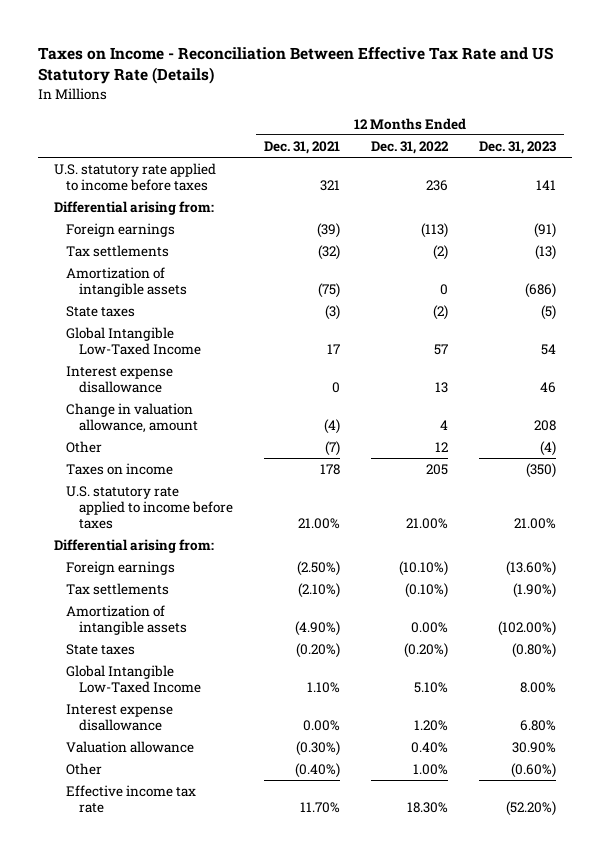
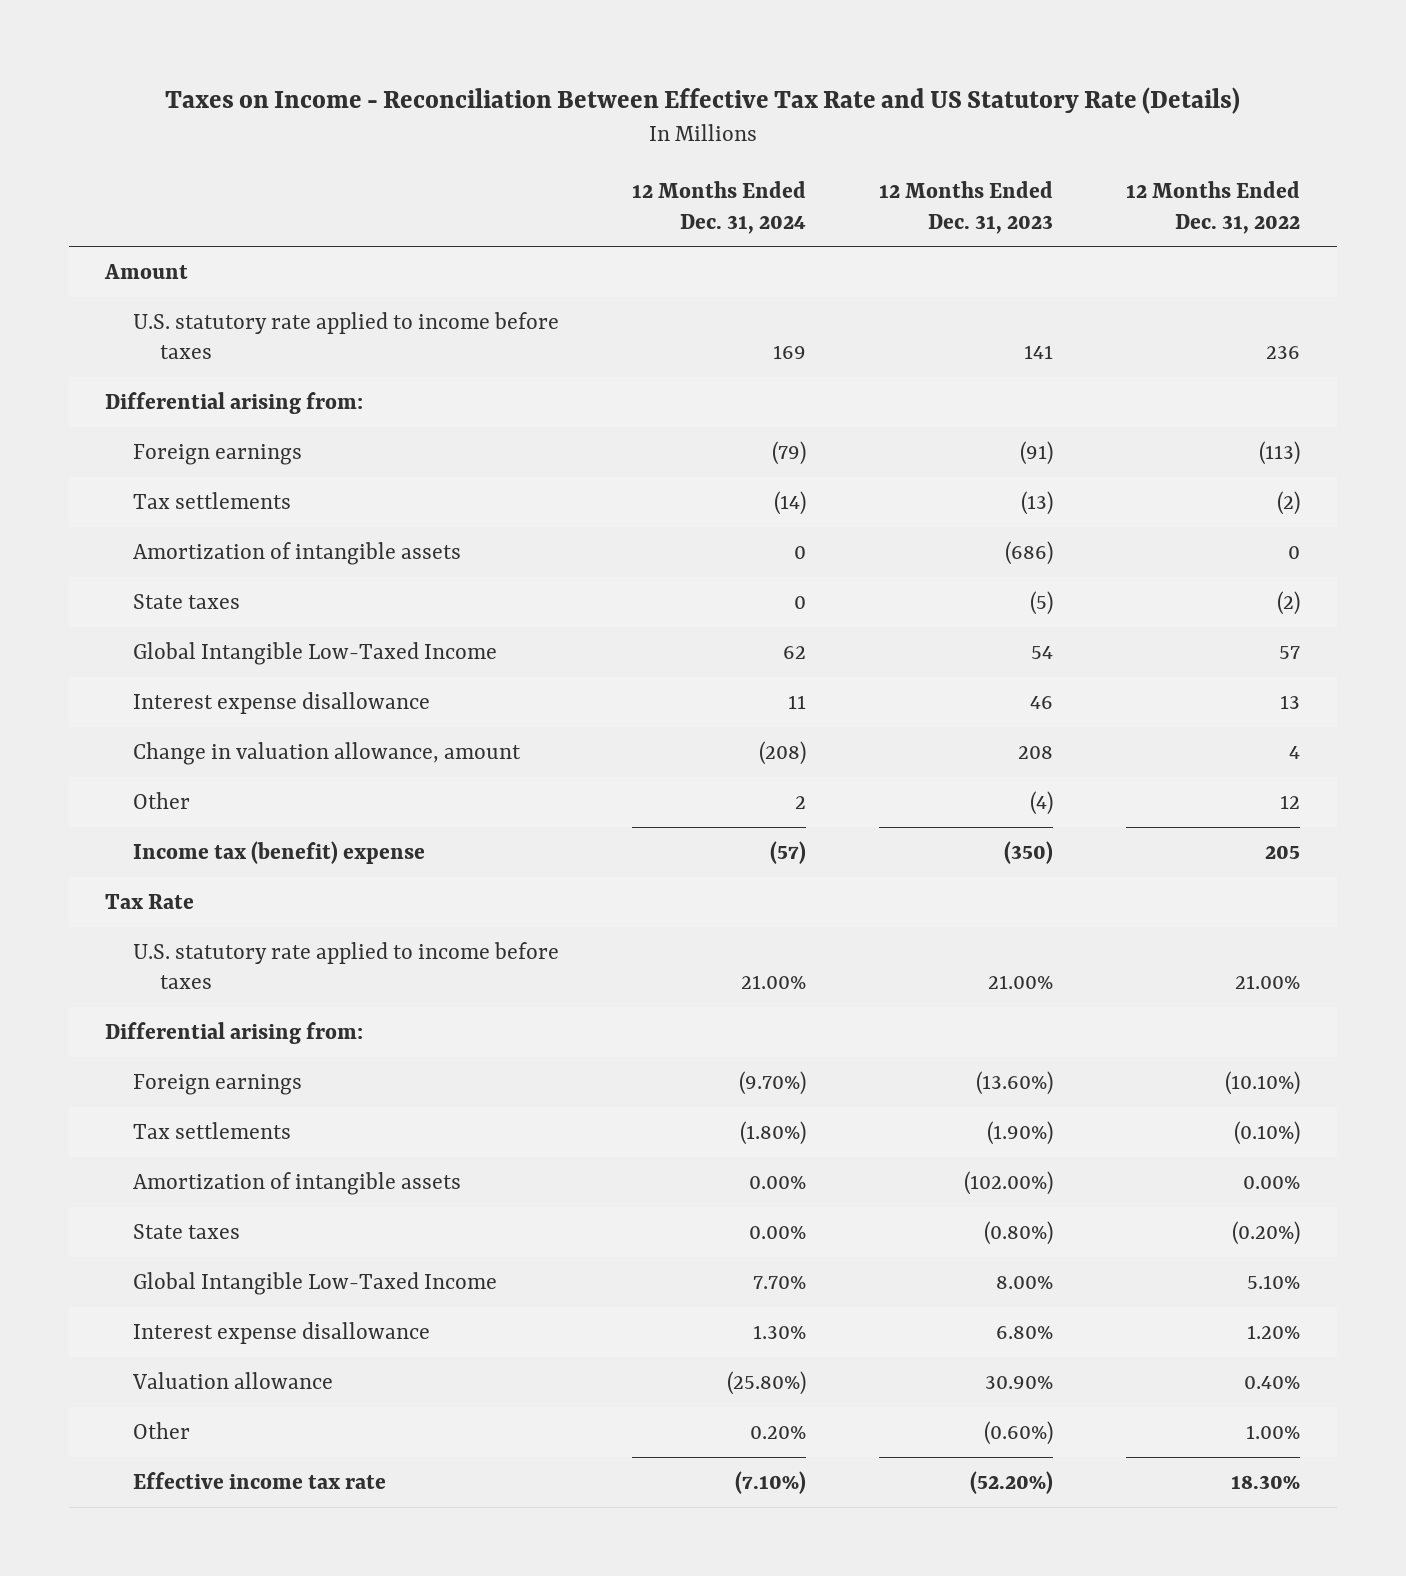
[264,141,341,155] Dec. 31, 2021 -> none
none -> [632,181,807,234] 12 Months Ended Dec. 31, 2024
none -> [104,263,189,279] Amount
[66,463,174,476] Taxes on income -> [132,840,425,864] Income tax (benefit) expense
none -> [105,893,195,909] Tax Rate

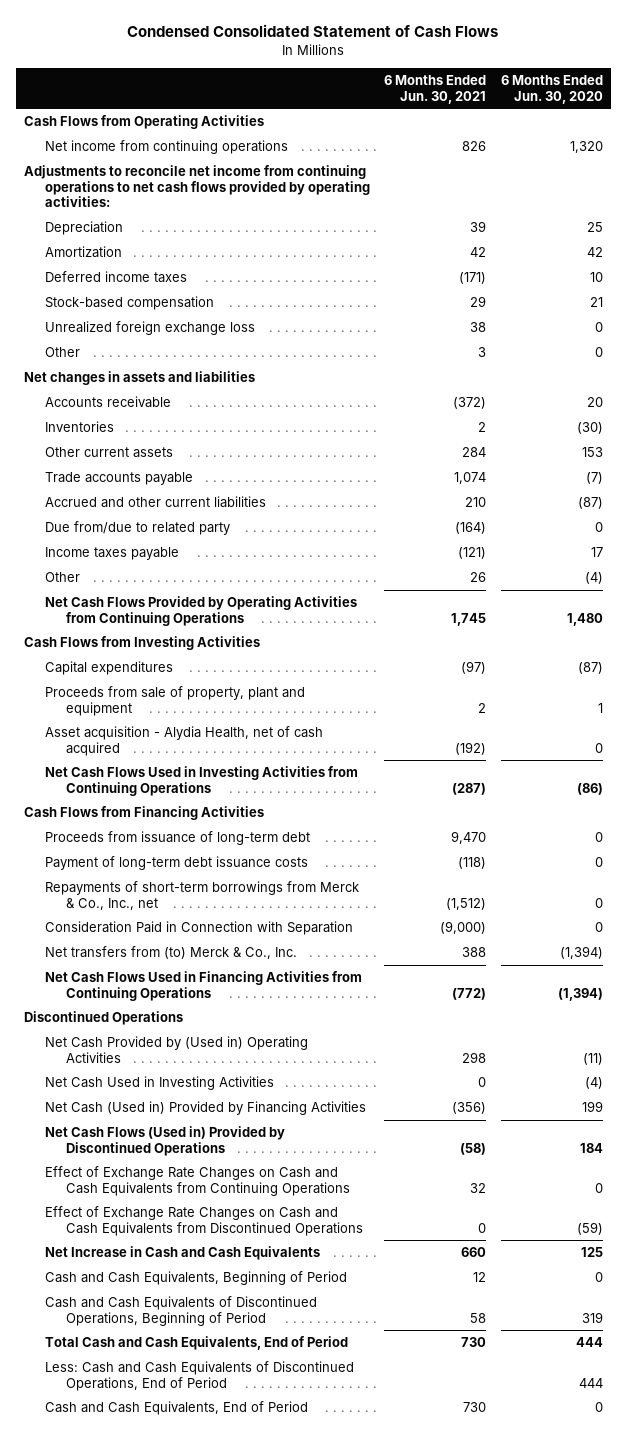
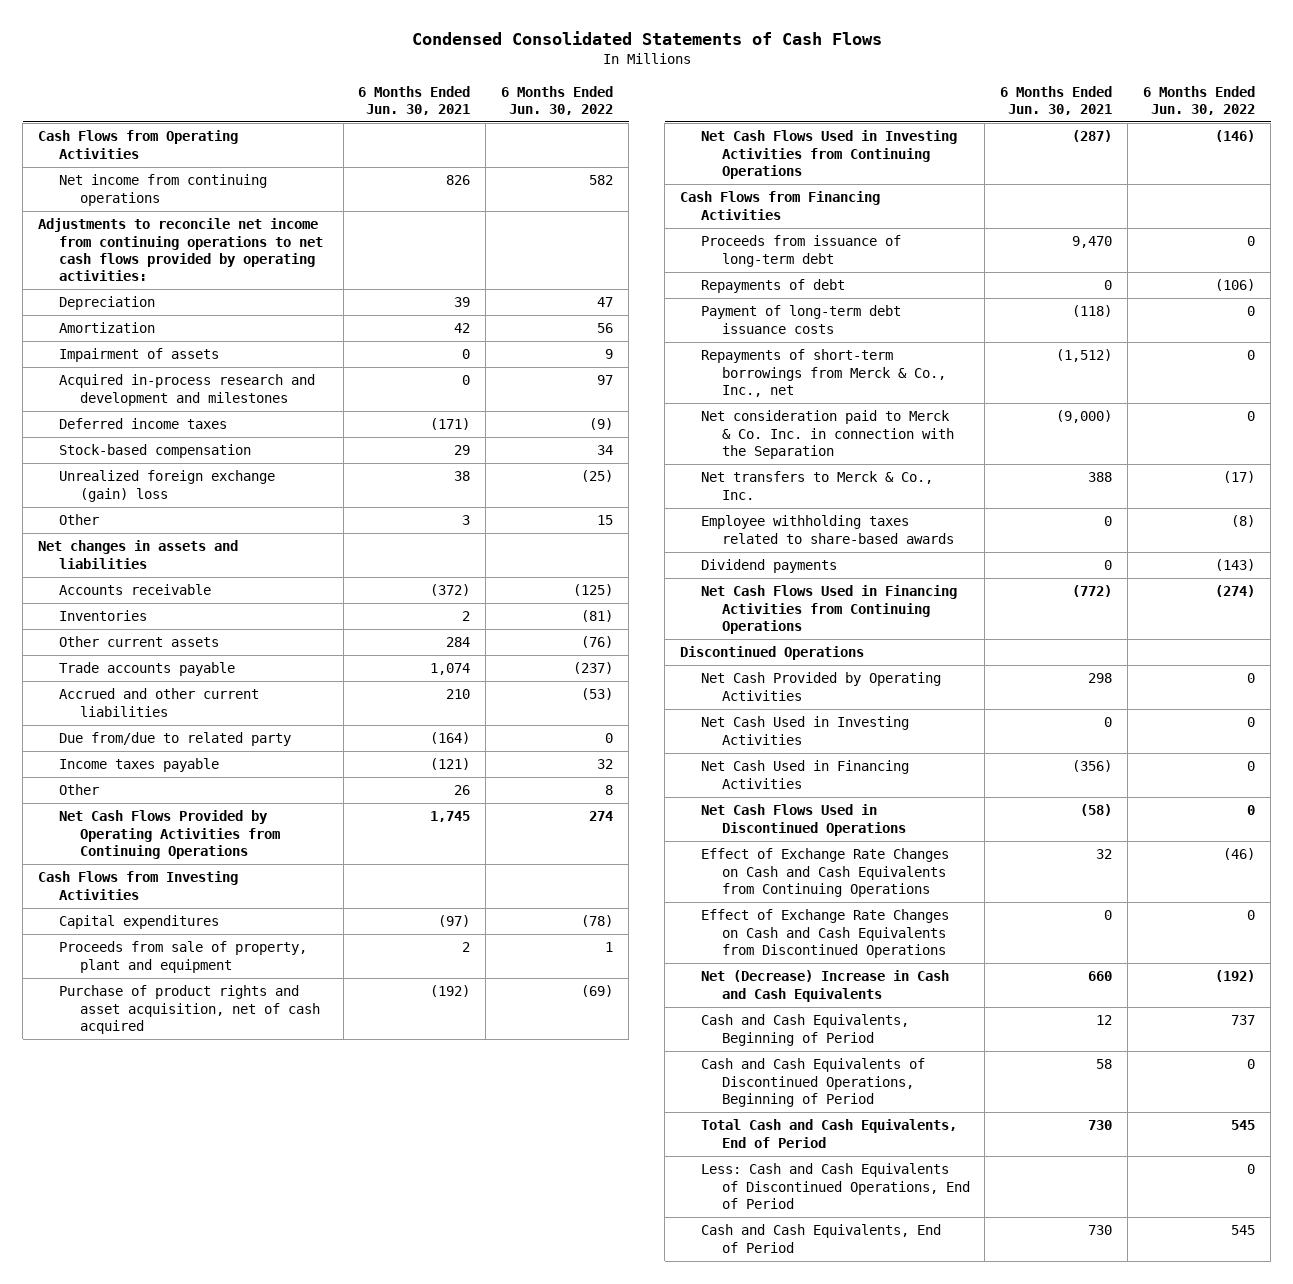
[127,23,499,37] Condensed Consolidated Statement of Cash Flows -> [411,30,882,45] Condensed Consolidated Statements of Cash Flows
[501,75,604,104] 6 Months Ended Jun. 30, 2020 -> none
none -> [501,85,614,115] 6 Months Ended Jun. 30, 2022
none -> [58,348,219,363] Impairment of assets
none -> [58,374,315,406] Acquired in-process research and development and milestones
[44,321,255,336] Unrealized foreign exchange loss -> [58,470,275,502] Unrealized foreign exchange (gain) loss
[44,726,323,756] Asset acquisition - Alydia Health, net of cash acquired -> [58,985,320,1034] Purchase of product rights and asset acquisition, net of cash acquired
none -> [700,279,845,294] Repayments of debt
[44,921,353,936] Consideration Paid in Connection with Separation -> [700,410,954,459] Net consideration paid to Merck & Co. Inc. in connection with the Separation
[44,946,297,960] Net transfers from (to) Merck & Co., Inc. -> [700,471,933,500] Net transfers to Merck & Co., Inc.
none -> [700,515,954,544] Employee withholding taxes related to share-based awards
none -> [700,559,837,574] Dividend payments
[44,1036,308,1063] Net Cash Provided by (Used in) Operating Activities -> [700,672,941,701] Net Cash Provided by Operating Activities
[44,1101,366,1116] Net Cash (Used in) Provided by Financing Activities -> [700,760,909,789] Net Cash Used in Financing Activities
[44,1126,285,1156] Net Cash Flows (Used in) Provided by Discontinued Operations -> [700,804,906,836] Net Cash Flows Used in Discontinued Operations
[44,1246,320,1261] Net Increase in Cash and Cash Equivalents -> [700,970,949,1002] Net (Decrease) Increase in Cash and Cash Equivalents

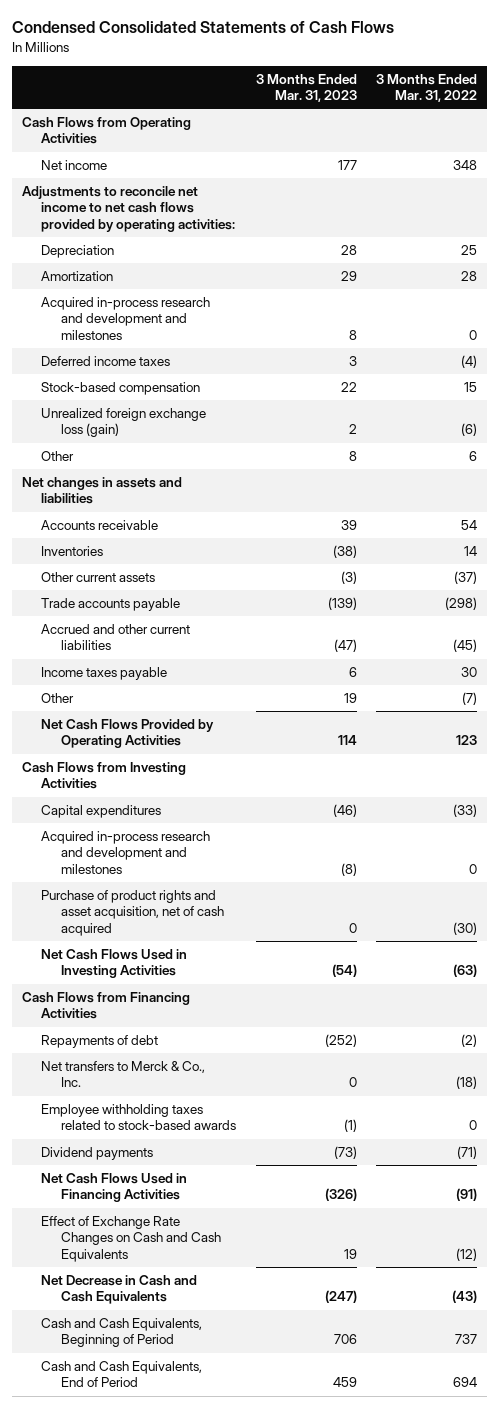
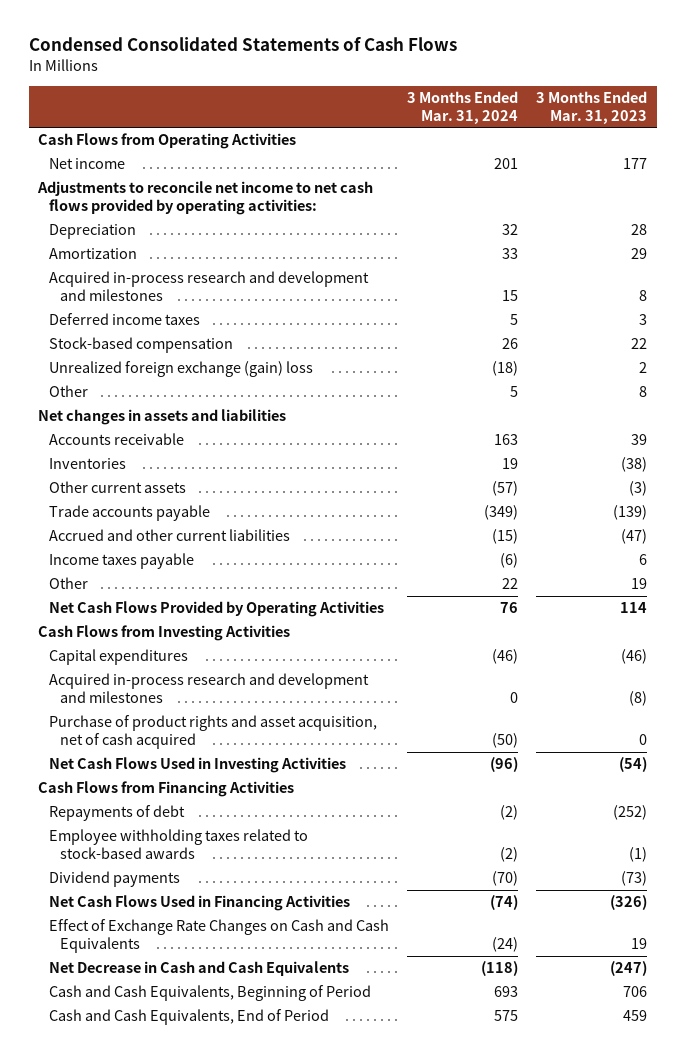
[376,73,478,103] 3 Months Ended Mar. 31, 2022 -> none
none -> [407,90,519,124] 3 Months Ended Mar. 31, 2024
[41,408,207,438] Unrealized foreign exchange loss (gain) -> [48,361,313,378] Unrealized foreign exchange (gain) loss
[41,1061,206,1088] Net transfers to Merck & Co., Inc. -> none

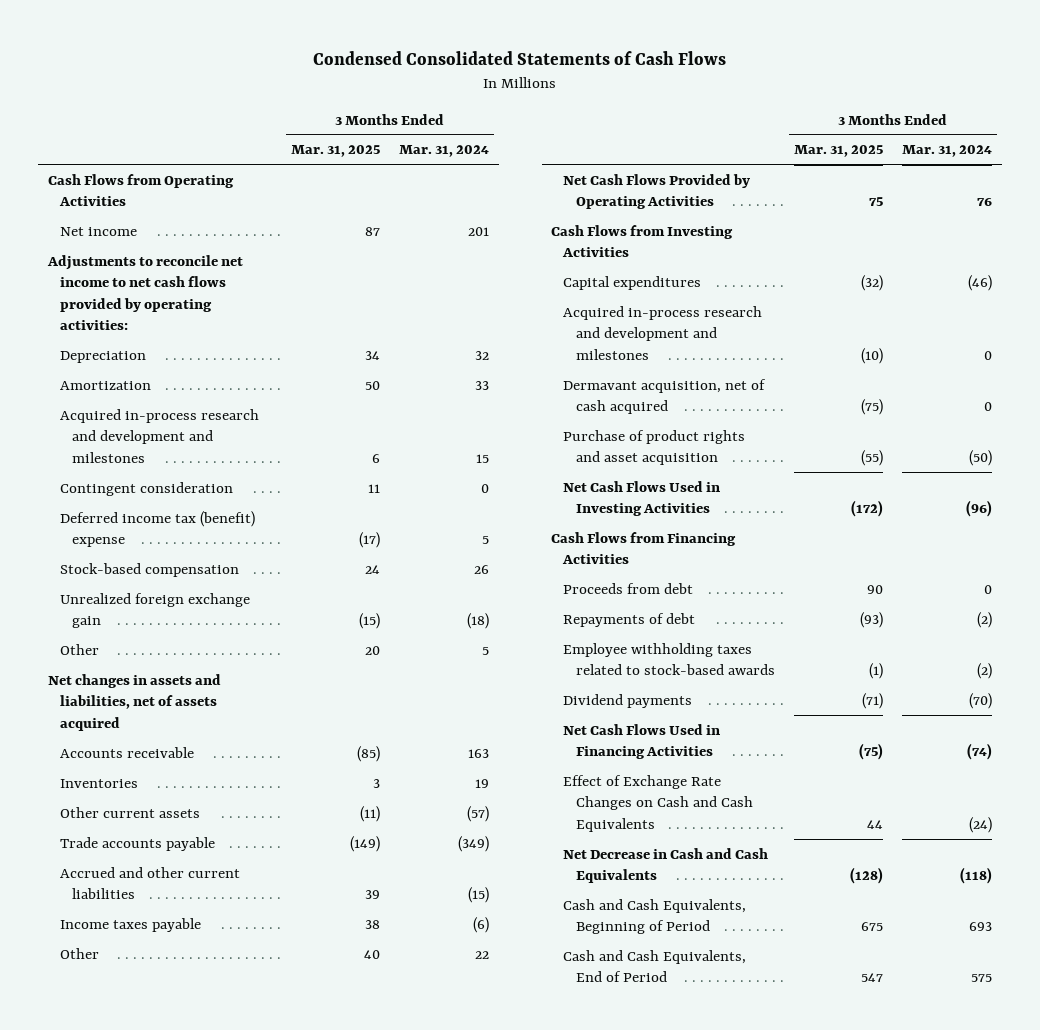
[536,90,648,124] 3 Months Ended Mar. 31, 2023 -> none
none -> [290,145,380,158] Mar. 31, 2025
none -> [60,481,234,496] Contingent consideration
[48,313,200,326] Deferred income taxes -> [60,510,256,548] Deferred income tax (benefit) expense
[48,361,313,378] Unrealized foreign exchange (gain) loss -> [60,592,251,629] Unrealized foreign exchange gain
[37,409,286,426] Net changes in assets and liabilities -> [48,673,222,731] Net changes in assets and liabilities, net of assets acquired
none -> [563,378,767,415] Dermavant acquisition, net of cash acquired
[48,715,377,750] Purchase of product rights and asset acquisition, net of cash acquired -> [563,429,746,466] Purchase of product rights and asset acquisition
none -> [563,582,694,594] Proceeds from debt

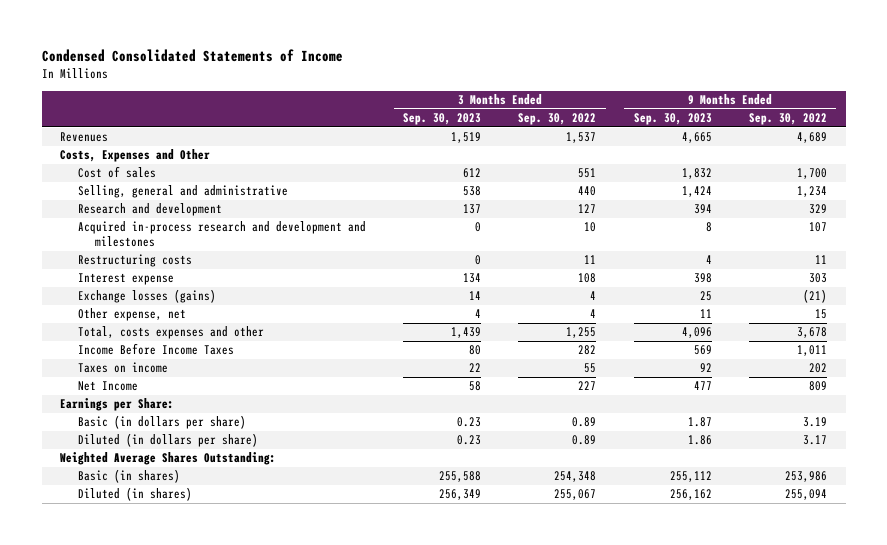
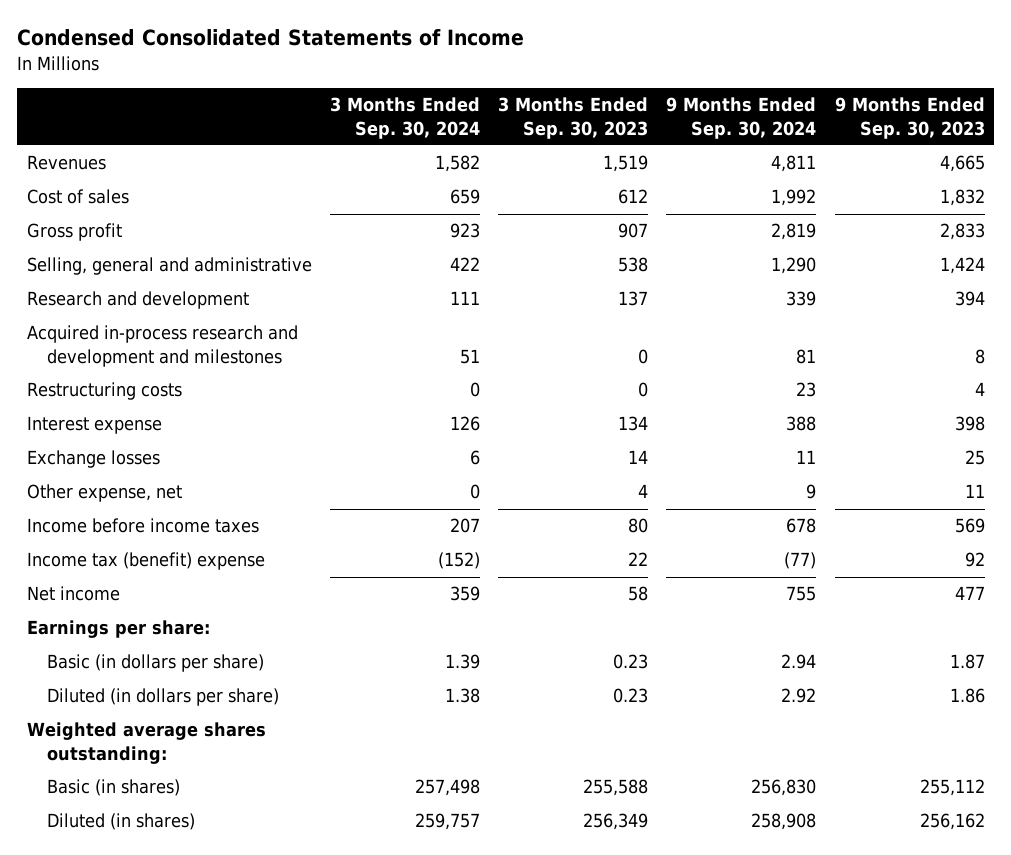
[518,113,597,126] Sep. 30, 2022 -> none
[748,113,827,126] Sep. 30, 2022 -> none
none -> [329,97,480,139] 3 Months Ended Sep. 30, 2024
none -> [666,97,817,139] 9 Months Ended Sep. 30, 2024
[60,149,211,163] Costs, Expenses and Other -> none
none -> [26,223,122,242] Gross profit
[77,289,216,304] Exchange losses (gains) -> [26,450,160,469] Exchange losses
[77,326,264,340] Total, costs expenses and other -> none
[77,343,234,356] Income Before Income Taxes -> [26,518,259,534] Income before income taxes
[77,362,168,374] Taxes on income -> [26,552,265,571] Income tax (benefit) expense
[77,381,138,392] Net Income -> [26,586,120,602] Net income
[60,398,175,412] Earnings per Share: -> [26,620,210,639] Earnings per share:
[60,452,277,466] Weighted Average Shares Outstanding: -> [26,722,266,764] Weighted average shares outstanding:

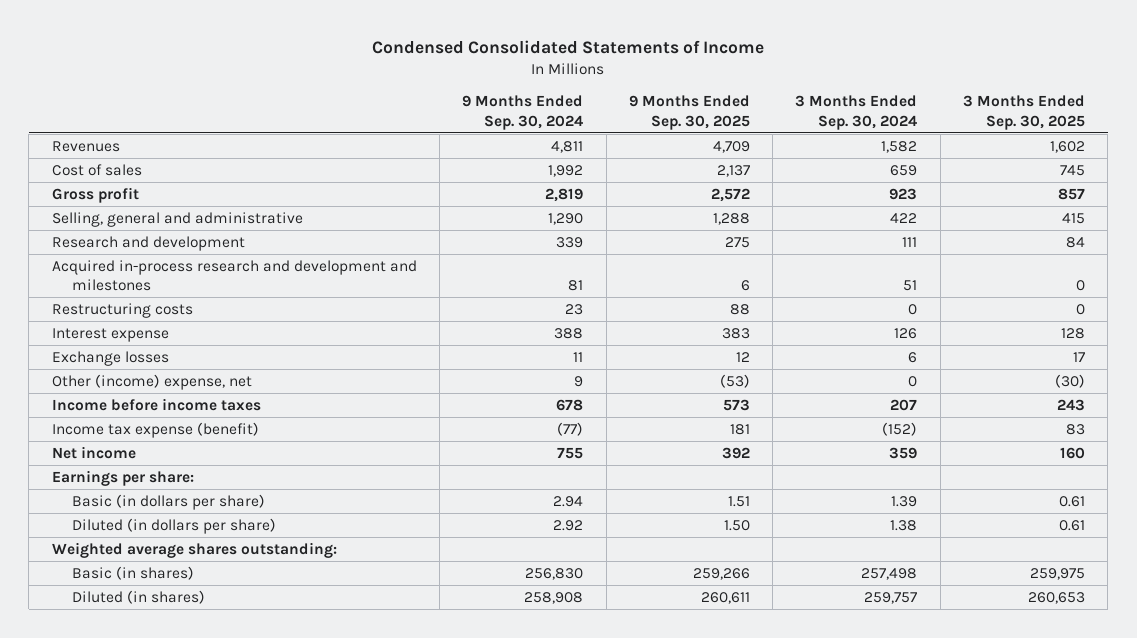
[498,97,649,139] 3 Months Ended Sep. 30, 2023 -> none
[834,97,985,139] 9 Months Ended Sep. 30, 2023 -> none
none -> [628,94,750,130] 9 Months Ended Sep. 30, 2025
none -> [962,94,1085,130] 3 Months Ended Sep. 30, 2025
[26,484,182,503] Other expense, net -> [51,373,252,390] Other (income) expense, net
[26,552,265,571] Income tax (benefit) expense -> [51,421,259,438] Income tax expense (benefit)

